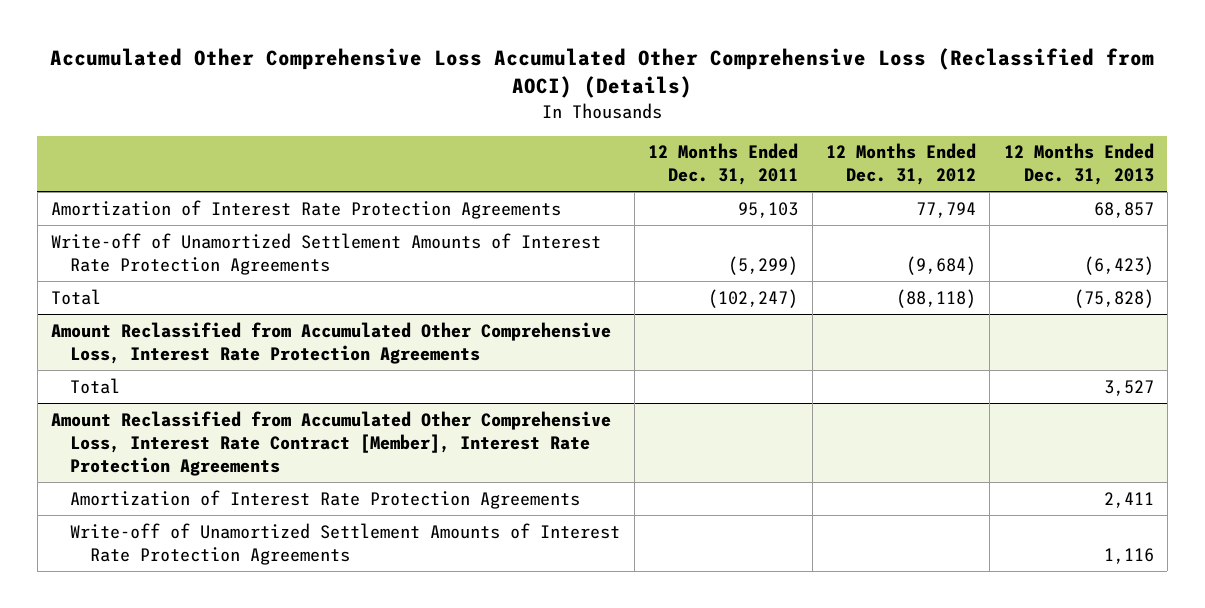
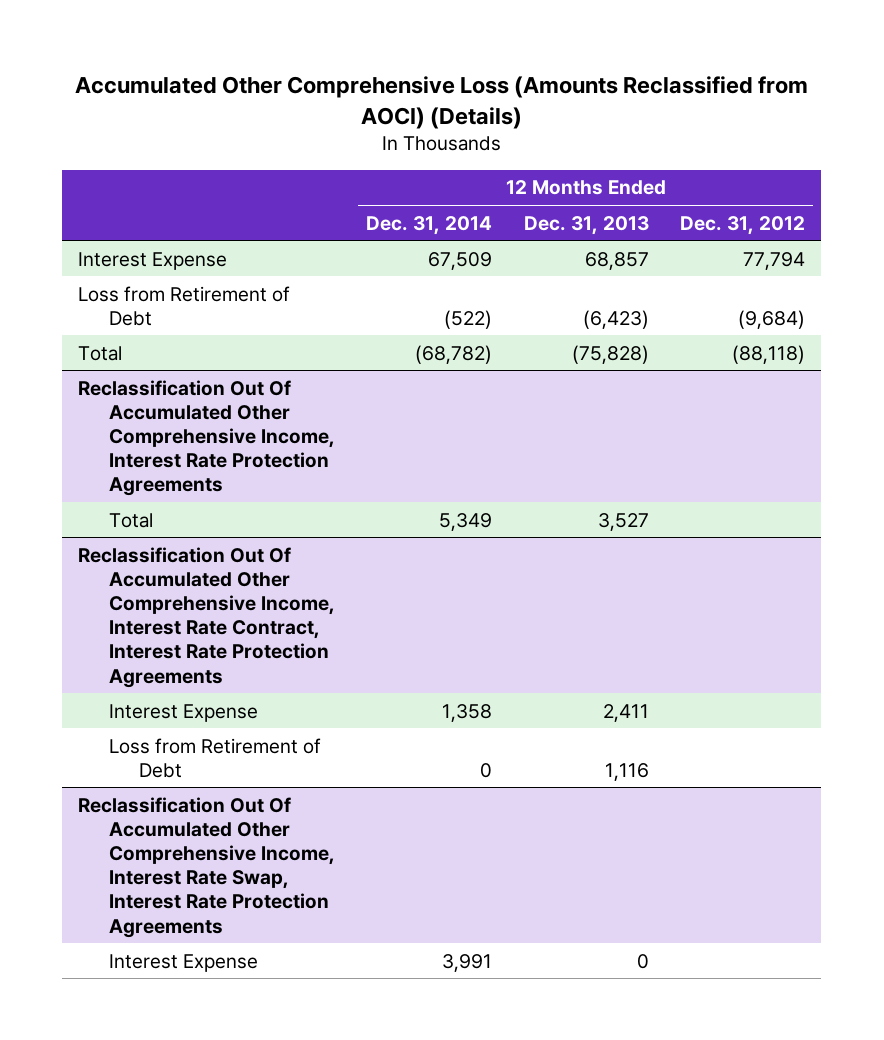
[50,48,1155,99] Accumulated Other Comprehensive Loss Accumulated Other Comprehensive Loss (Reclassified from AOCI) (Details) -> [74,76,808,129] Accumulated Other Comprehensive Loss (Amounts Reclassified from AOCI) (Details)
[648,143,799,186] 12 Months Ended Dec. 31, 2011 -> none
none -> [366,215,493,235] Dec. 31, 2014
[51,199,562,219] Amortization of Interest Rate Protection Agreements -> [78,251,228,270] Interest Expense
[51,232,602,275] Write-off of Unamortized Settlement Amounts of Interest Rate Protection Agreements -> [78,285,291,326] Loss from Retirement of Debt
[51,321,612,364] Amount Reclassified from Accumulated Other Comprehensive Loss, Interest Rate Protection Agreements -> none
none -> [78,379,335,497] Reclassification Out Of Accumulated Other Comprehensive Income, Interest Rate Protection Agreements
[51,410,612,476] Amount Reclassified from Accumulated Other Comprehensive Loss, Interest Rate Contract [Member], Interest Rate Protection Agreements -> none
none -> [78,546,335,688] Reclassification Out Of Accumulated Other Comprehensive Income, Interest Rate Contract, Interest Rate Protection Agreements
[70,489,581,509] Amortization of Interest Rate Protection Agreements -> [108,703,258,722] Interest Expense
[70,522,621,565] Write-off of Unamortized Settlement Amounts of Interest Rate Protection Agreements -> [108,737,321,778] Loss from Retirement of Debt
none -> [78,796,335,938] Reclassification Out Of Accumulated Other Comprehensive Income, Interest Rate Swap, Interest Rate Protection Agreements
none -> [108,953,258,972] Interest Expense

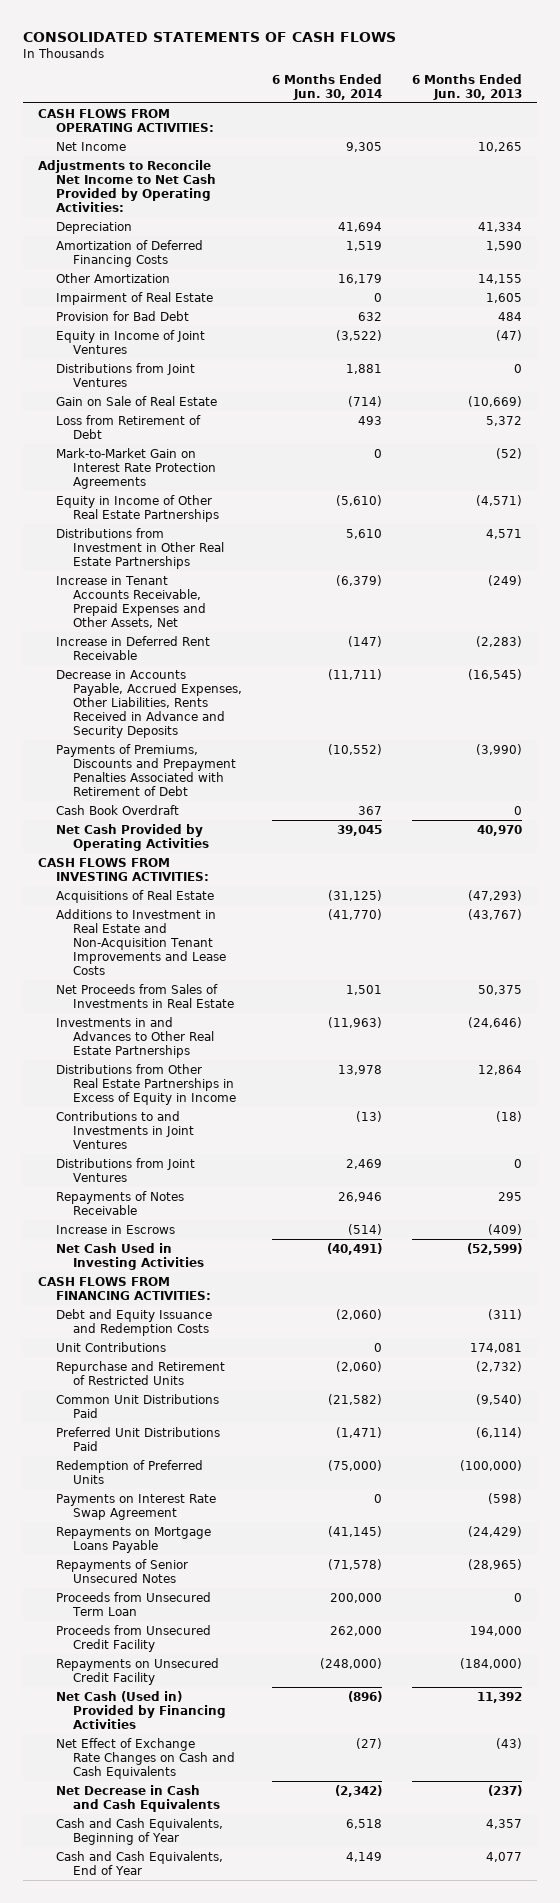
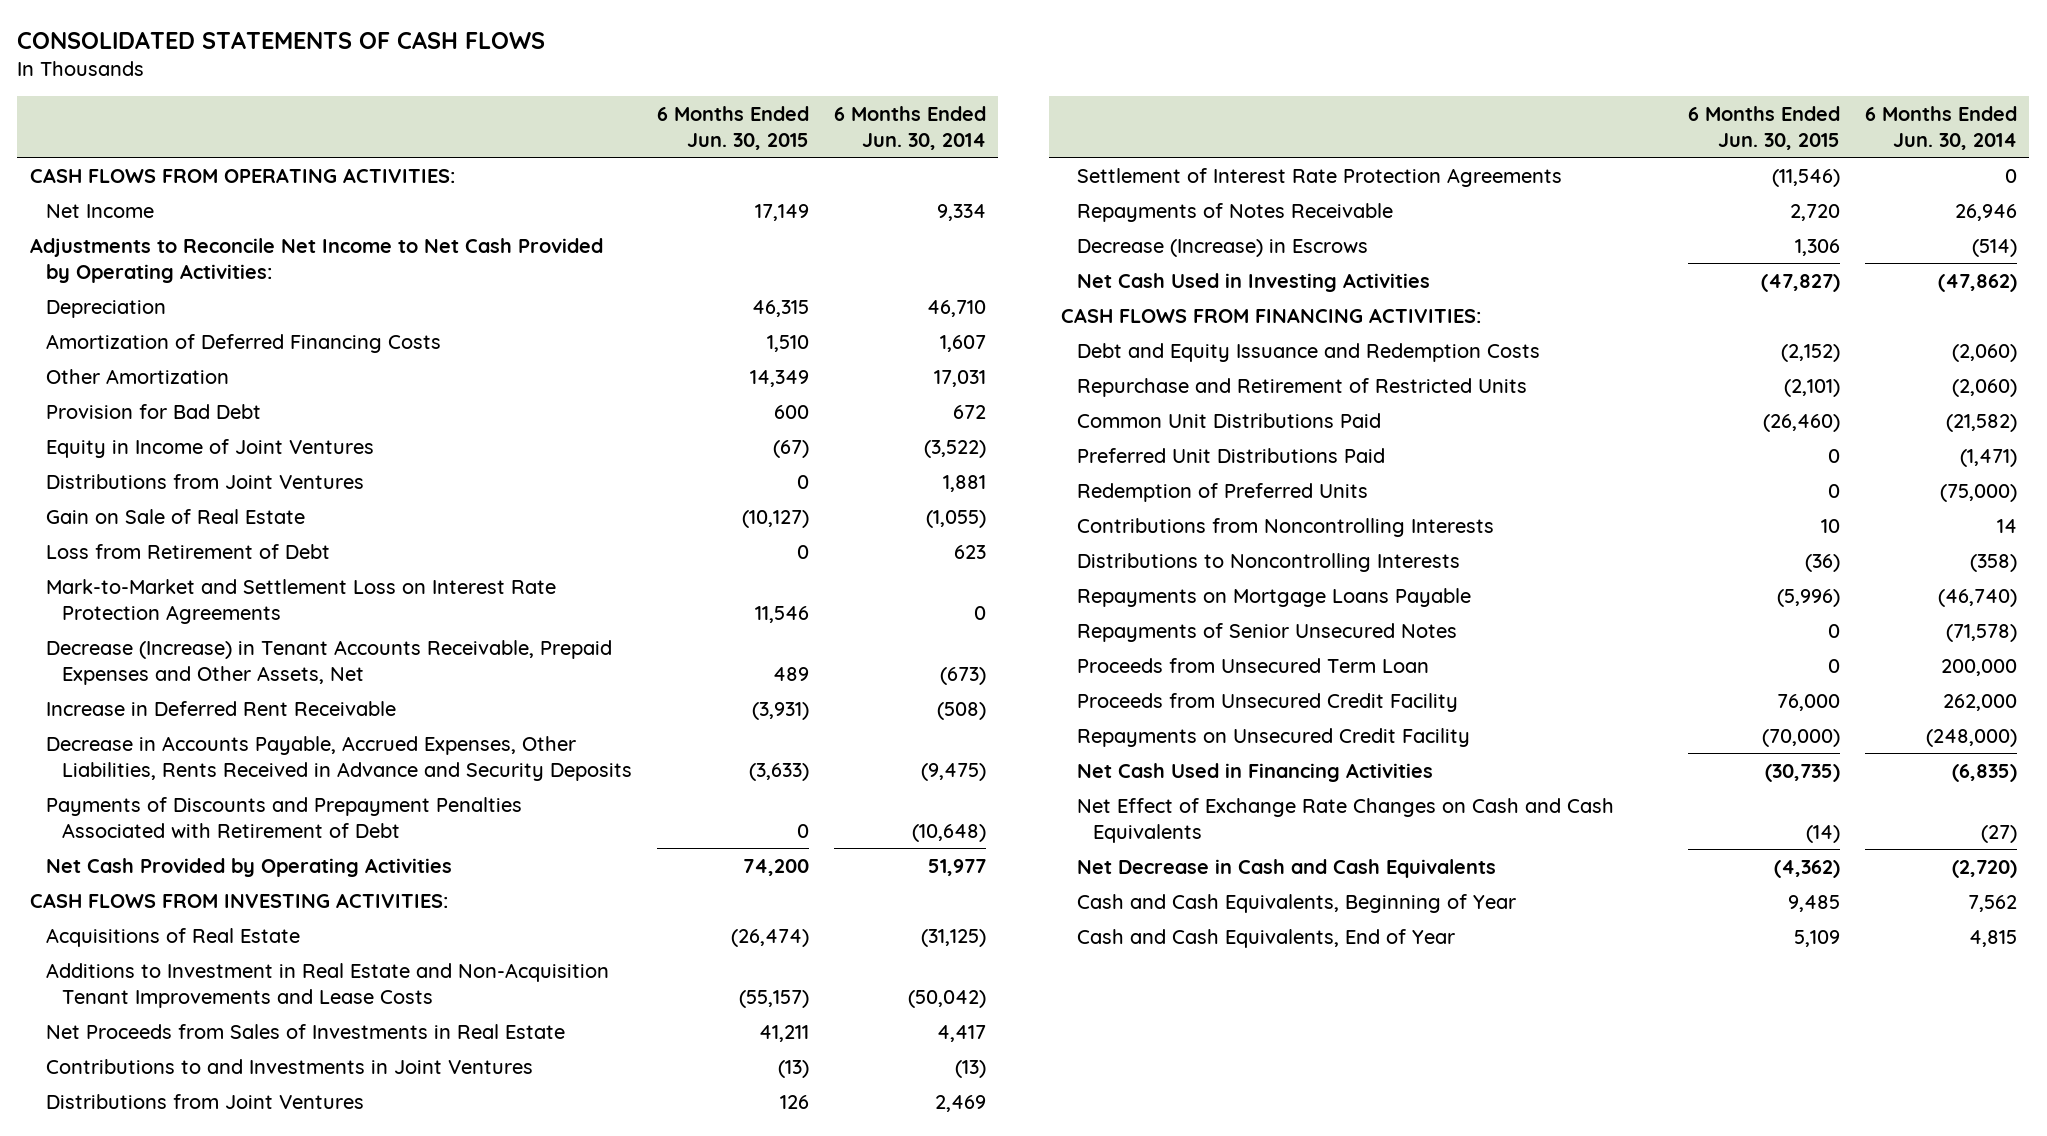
[411,73,522,100] 6 Months Ended Jun. 30, 2013 -> none
none -> [656,106,809,150] 6 Months Ended Jun. 30, 2015
[345,141,382,152] 9,305 -> [936,203,986,221] 9,334
[55,291,213,305] Impairment of Real Estate -> none
[337,221,382,232] 41,694 -> [926,299,986,317] 46,710
[345,240,382,251] 1,519 -> [939,334,986,352] 1,607
[337,273,382,284] 16,179 -> [933,369,986,387] 17,031
[357,311,382,321] 632 -> [952,404,986,419] 672
[55,494,220,522] Equity in Income of Other Real Estate Partnerships -> none
[55,527,225,569] Distributions from Investment in Other Real Estate Partnerships -> none
[55,804,179,815] Cash Book Overdraft -> none
[347,395,382,407] (714) -> [925,509,986,528] (1,055)
[357,415,382,425] 493 -> [953,544,986,559] 623
[55,447,217,489] Mark-to-Market Gain on Interest Rate Protection Agreements -> [45,578,556,624] Mark-to-Market and Settlement Loss on Interest Rate Protection Agreements
[55,575,207,629] Increase in Tenant Accounts Receivable, Prepaid Expenses and Other Assets, Net -> [45,639,612,685] Decrease (Increase) in Tenant Accounts Receivable, Prepaid Expenses and Other Assets, Net
[335,574,382,586] (6,379) -> [939,666,986,685] (673)
[347,635,382,647] (147) -> [936,701,986,720] (508)
[327,668,382,680] (11,711) -> [920,762,986,781] (9,475)
[55,743,237,797] Payments of Premiums, Discounts and Prepayment Penalties Associated with Retirement of Debt -> [45,796,522,838] Payments of Discounts and Prepayment Penalties Associated with Retirement of Debt
[327,743,382,755] (10,552) -> [911,823,986,842] (10,648)
[336,824,382,836] 39,045 -> [927,858,986,876] 51,977
[55,1016,215,1058] Investments in and Advances to Other Real Estate Partnerships -> none
[55,1063,237,1105] Distributions from Other Real Estate Partnerships in Excess of Equity in Income -> none
[327,908,382,920] (41,770) -> [907,989,986,1008] (50,042)
[345,984,382,995] 1,501 -> [936,1024,986,1042] 4,417
none -> [1077,167,1563,187] Settlement of Interest Rate Protection Agreements
[55,1224,175,1234] Increase in Escrows -> [1077,238,1369,257] Decrease (Increase) in Escrows
[326,1242,382,1255] (40,491) -> [1937,273,2017,292] (47,862)
[55,1341,166,1352] Unit Contributions -> none
[55,1493,216,1520] Payments on Interest Rate Swap Agreement -> none
none -> [1077,517,1495,537] Contributions from Noncontrolling Interests
none -> [1077,552,1461,572] Distributions to Noncontrolling Interests
[327,1525,382,1537] (41,145) -> [1937,588,2017,607] (46,740)
[55,1690,227,1729] Net Cash (Used in) Provided by Financing Activities -> [1077,762,1434,782] Net Cash Used in Financing Activities
[347,1690,382,1702] (896) -> [1951,763,2017,782] (6,835)
[334,1784,382,1797] (2,342) -> [1951,859,2017,878] (2,720)
[345,1818,382,1829] 6,518 -> [1967,894,2017,912] 7,562
[345,1851,382,1862] 4,149 -> [1968,929,2017,947] 4,815

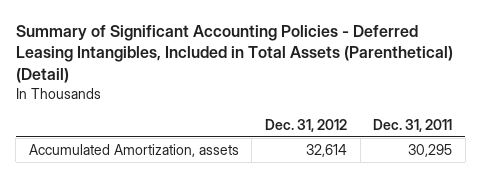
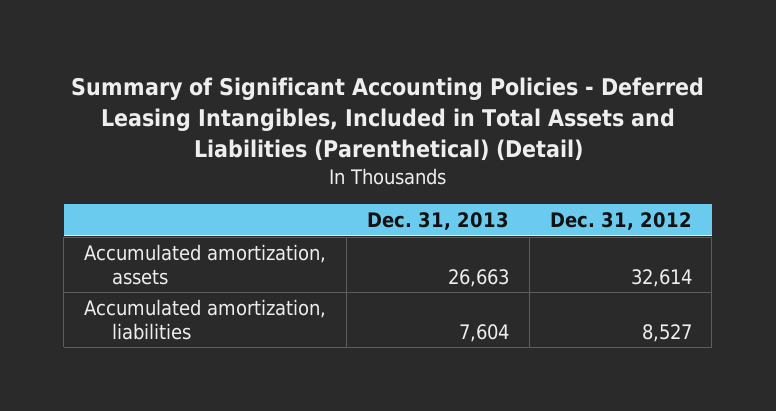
[15,25,453,83] Summary of Significant Accounting Policies - Deferred Leasing Intangibles, Included in Total Assets (Parenthetical) (Detail) -> [70,76,704,162] Summary of Significant Accounting Policies - Deferred Leasing Intangibles, Included in Total Assets and Liabilities (Parenthetical) (Detail)
[373,118,453,132] Dec. 31, 2011 -> none
none -> [366,212,509,231] Dec. 31, 2013
[28,144,239,158] Accumulated Amortization, assets -> [84,244,327,286] Accumulated amortization, assets
none -> [84,299,327,341] Accumulated amortization, liabilities

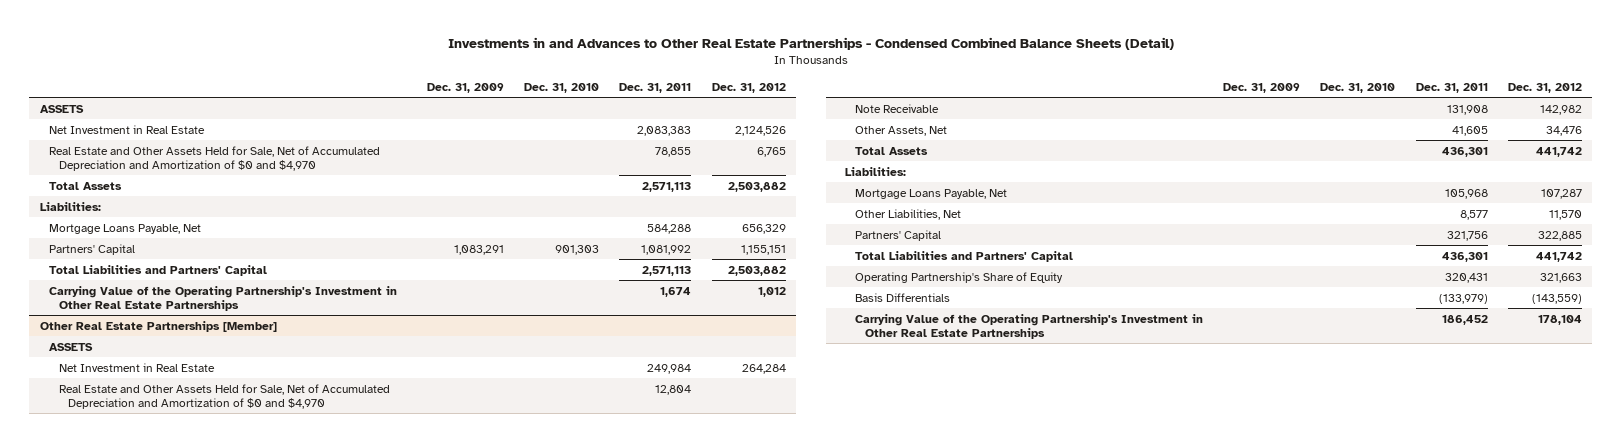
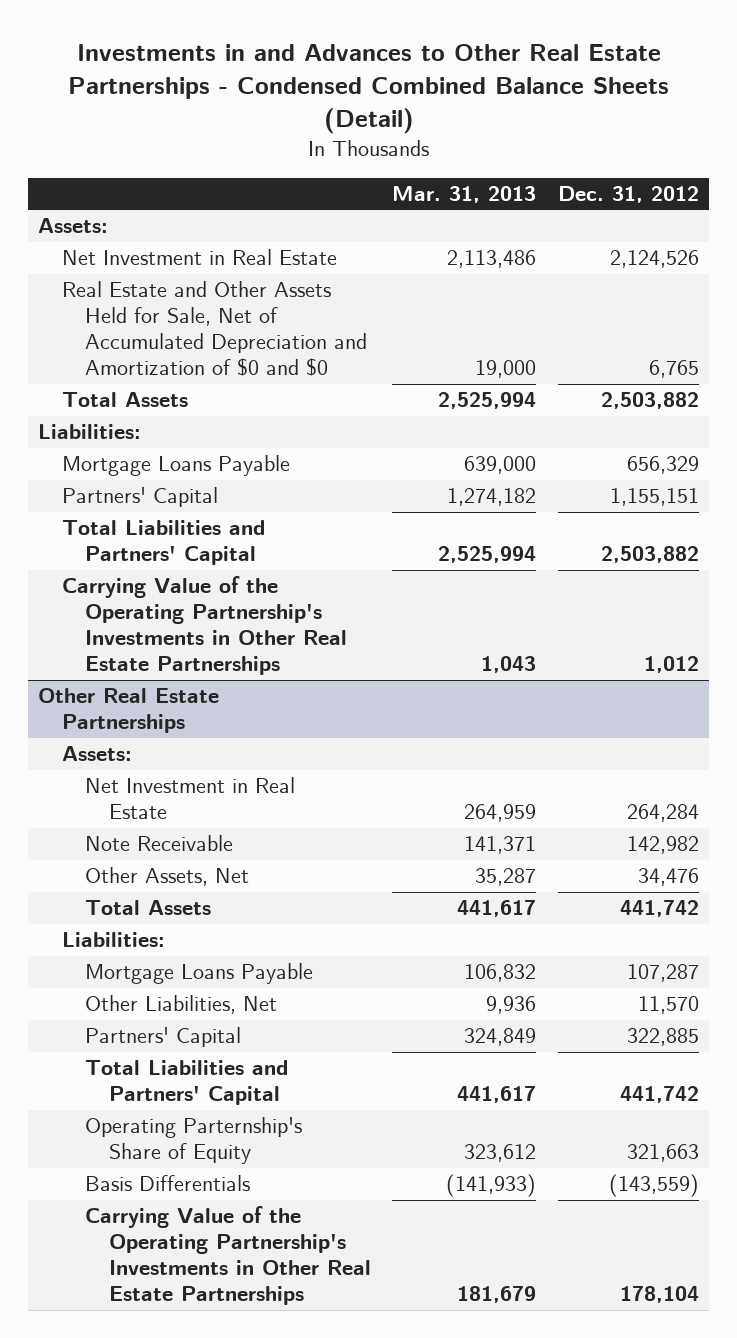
[426,82,504,93] Dec. 31, 2009 -> none
[524,82,600,93] Dec. 31, 2010 -> none
[619,82,692,93] Dec. 31, 2011 -> none
none -> [392,185,537,203] Mar. 31, 2013
[39,104,84,113] ASSETS -> [38,218,109,234] Assets:
[49,145,381,171] Real Estate and Other Assets Held for Sale, Net of Accumulated Depreciation and Amortization of $0 and $4,970 -> [61,281,368,377] Real Estate and Other Assets Held for Sale, Net of Accumulated Depreciation and Amortization of $0 and $0
[49,223,202,234] Mortgage Loans Payable, Net -> [61,455,290,477] Mortgage Loans Payable
[49,285,398,311] Carrying Value of the Operating Partnership's Investment in Other Real Estate Partnerships -> [61,576,348,676] Carrying Value of the Operating Partnership's Investments in Other Real Estate Partnerships
[39,320,277,332] Other Real Estate Partnerships [Member] -> [38,688,220,734] Other Real Estate Partnerships
[49,342,94,351] ASSETS -> [61,746,132,762] Assets:
[58,383,390,409] Real Estate and Other Assets Held for Sale, Net of Accumulated Depreciation and Amortization of $0 and $4,970 -> none
[855,188,1008,199] Mortgage Loans Payable, Net -> [85,963,314,985] Mortgage Loans Payable
[855,271,1064,283] Operating Partnership's Share of Equity -> [85,1117,303,1165] Operating Parternship's Share of Equity
[855,313,1204,339] Carrying Value of the Operating Partnership's Investment in Other Real Estate Partnerships -> [85,1206,371,1306] Carrying Value of the Operating Partnership's Investments in Other Real Estate Partnerships

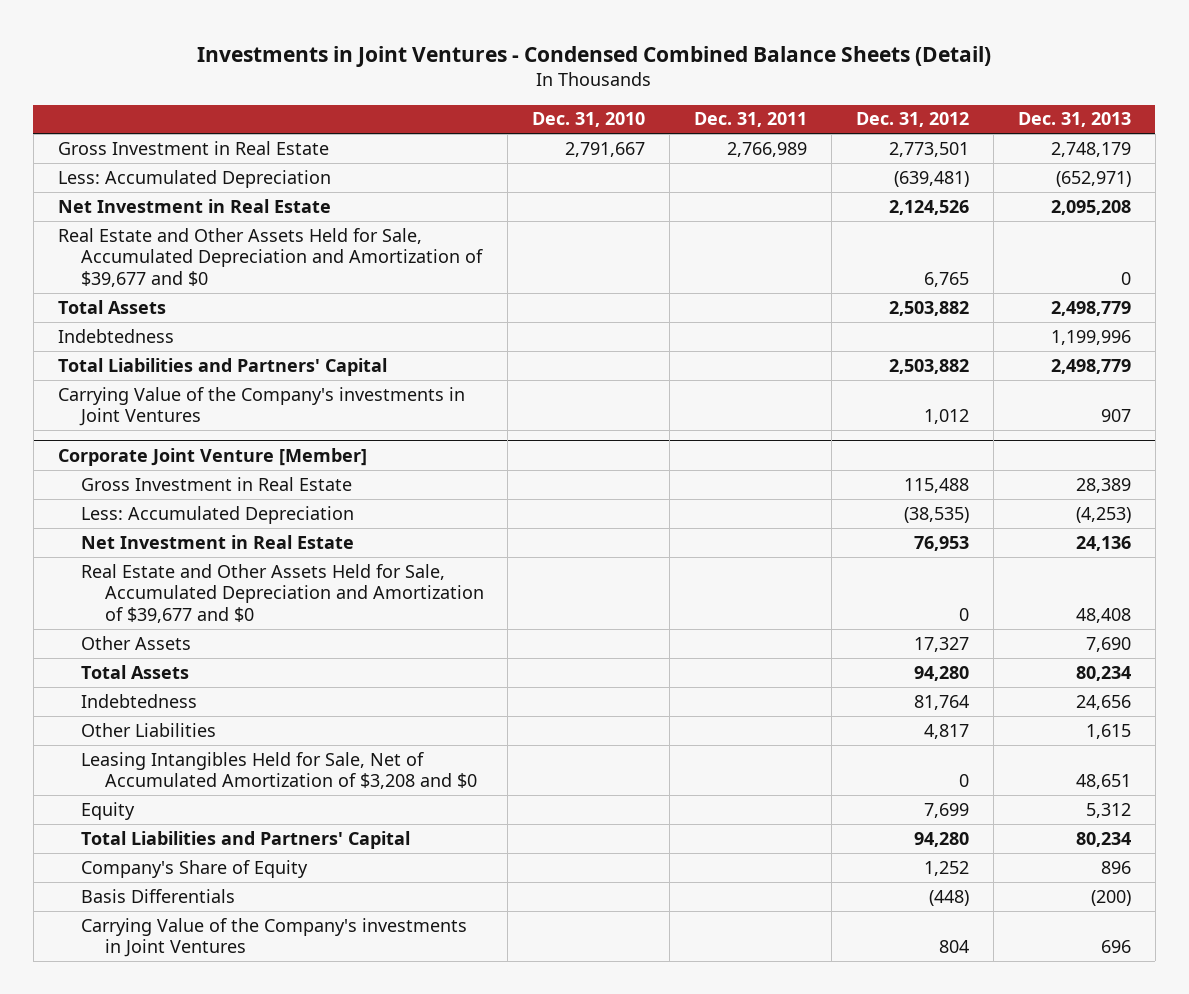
[67,43,669,135] Investments in and Advances to Other Real Estate Partnerships - Condensed Combined Balance Sheets (Detail) -> [197,45,992,67] Investments in Joint Ventures - Condensed Combined Balance Sheets (Detail)
[392,185,537,203] Mar. 31, 2013 -> none
none -> [532,112,646,128] Dec. 31, 2010
none -> [694,112,808,128] Dec. 31, 2011
none -> [1017,112,1131,128] Dec. 31, 2013
[38,218,109,234] Assets: -> none
none -> [57,140,329,155] Gross Investment in Real Estate
none -> [57,169,331,188] Less: Accumulated Depreciation
[61,281,368,377] Real Estate and Other Assets Held for Sale, Net of Accumulated Depreciation and Amortization of $0 and $0 -> [57,227,484,288] Real Estate and Other Assets Held for Sale, Accumulated Depreciation and Amortization of $39,677 and $0
[38,424,142,440] Liabilities: -> none
[61,455,290,477] Mortgage Loans Payable -> none
[61,487,218,508] Partners' Capital -> none
none -> [57,328,174,343] Indebtedness
[38,688,220,734] Other Real Estate Partnerships -> none
[61,746,132,762] Assets: -> none
[85,835,234,852] Note Receivable -> none
[61,932,165,948] Liabilities: -> none
[85,963,314,985] Mortgage Loans Payable -> none
[85,1027,242,1048] Partners' Capital -> none
[61,576,348,676] Carrying Value of the Operating Partnership's Investments in Other Real Estate Partnerships -> [57,386,465,427] Carrying Value of the Company's investments in Joint Ventures
none -> [57,447,367,466] Corporate Joint Venture [Member]
none -> [81,476,353,491] Gross Investment in Real Estate
none -> [81,505,355,524] Less: Accumulated Depreciation
[626,804,699,823] 264,284 -> [914,535,970,551] 76,953
none -> [81,563,484,624] Real Estate and Other Assets Held for Sale, Accumulated Depreciation and Amortization of $39,677 and $0
[85,867,250,887] Other Assets, Net -> [81,635,192,650] Other Assets
[637,868,699,887] 34,476 -> [914,636,970,652] 17,327
[619,900,699,918] 441,742 -> [914,665,970,681] 94,280
none -> [81,693,198,708] Indebtedness
[85,995,278,1015] Other Liabilities, Net -> [81,722,217,737] Other Liabilities
[637,996,699,1015] 11,570 -> [924,723,970,739] 4,817
none -> [81,751,477,790] Leasing Intangibles Held for Sale, Net of Accumulated Amortization of $3,208 and $0
none -> [81,801,136,820] Equity
[619,1086,699,1104] 441,742 -> [914,831,970,847] 94,280
[85,1117,303,1165] Operating Parternship's Share of Equity -> [81,859,309,878] Company's Share of Equity
[626,1144,699,1163] 321,663 -> [924,860,970,876] 1,252
[608,1174,699,1198] (143,559) -> [929,889,970,906] (448)
[85,1206,371,1306] Carrying Value of the Operating Partnership's Investments in Other Real Estate Partnerships -> [81,917,468,958] Carrying Value of the Company's investments in Joint Ventures
[619,1286,699,1304] 178,104 -> [939,940,970,954] 804

